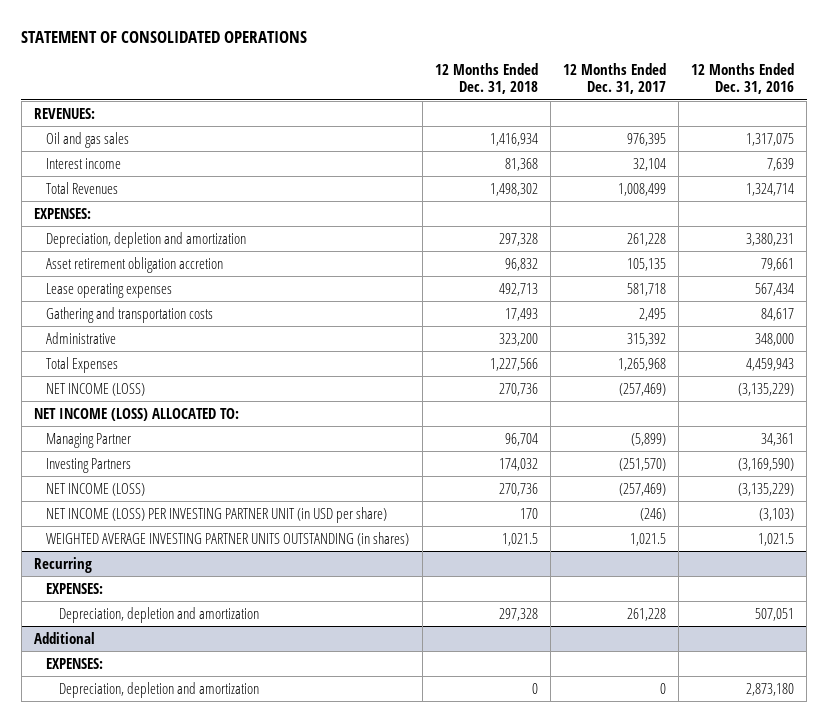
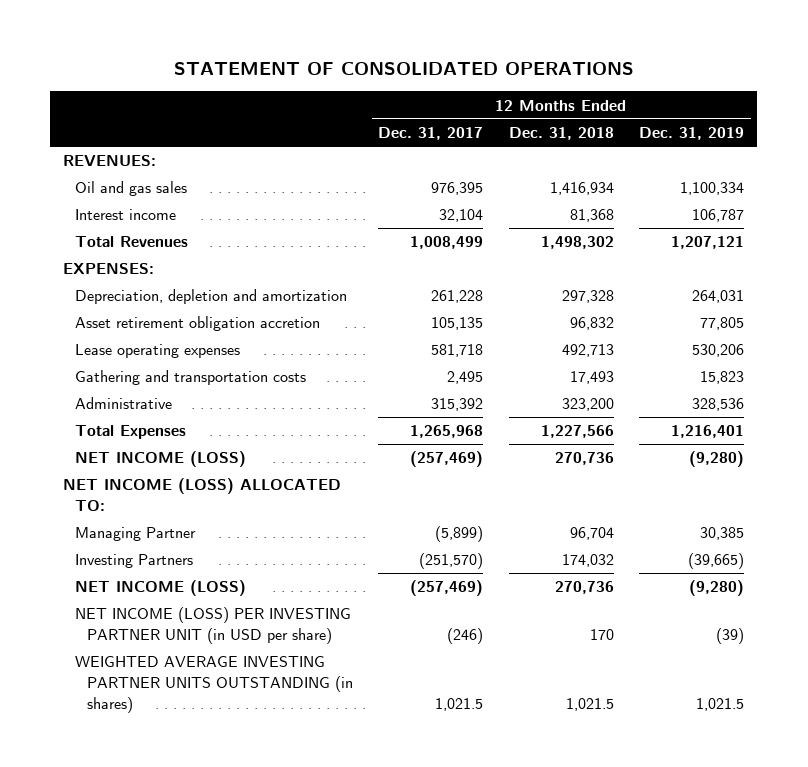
[691,63,795,95] 12 Months Ended Dec. 31, 2016 -> none
none -> [639,126,745,140] Dec. 31, 2019
[33,556,92,573] Recurring -> none
[46,582,104,594] EXPENSES: -> none
[59,606,260,623] Depreciation, depletion and amortization -> none
[33,631,95,644] Additional -> none
[46,657,104,669] EXPENSES: -> none
[59,681,260,698] Depreciation, depletion and amortization -> none

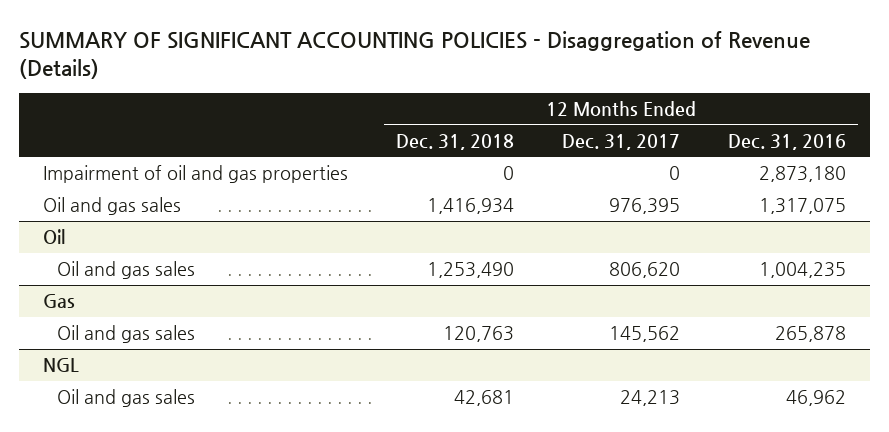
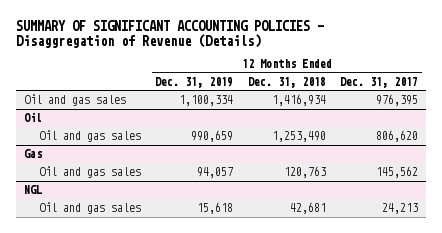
[727,133,846,150] Dec. 31, 2016 -> none
none -> [155,76,234,88] Dec. 31, 2019
[43,165,349,184] Impairment of oil and gas properties -> none

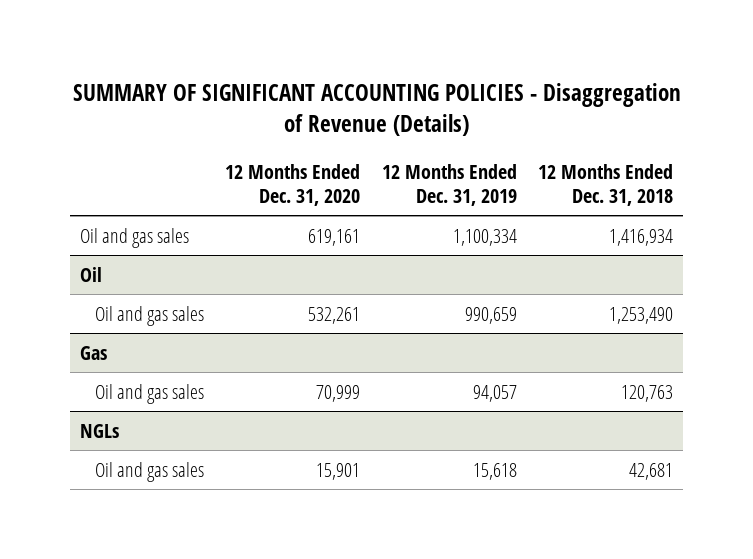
[340,76,419,88] Dec. 31, 2017 -> none
none -> [225,164,361,206] 12 Months Ended Dec. 31, 2020
[23,185,42,195] NGL -> [80,423,120,438] NGLs

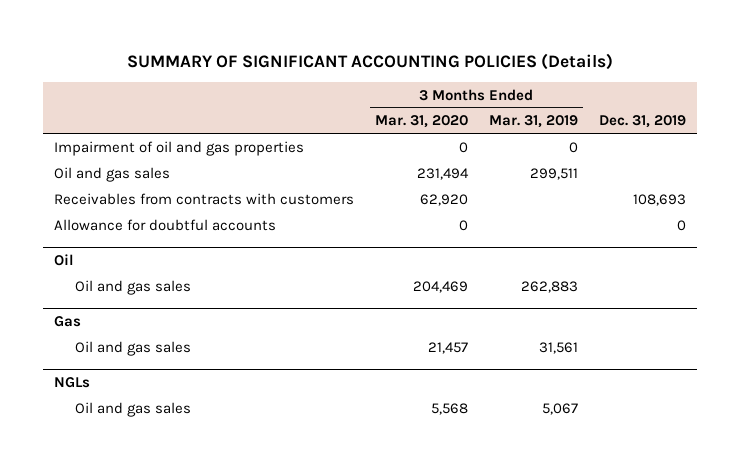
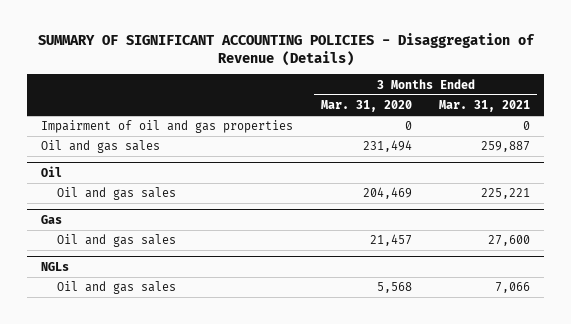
[126,52,613,70] SUMMARY OF SIGNIFICANT ACCOUNTING POLICIES (Details) -> [37,32,535,66] SUMMARY OF SIGNIFICANT ACCOUNTING POLICIES - Disaggregation of Revenue (Details)
[489,115,579,129] Mar. 31, 2019 -> none
[599,115,687,129] Dec. 31, 2019 -> none
none -> [439,99,531,112] Mar. 31, 2021
[53,192,354,205] Receivables from contracts with customers -> none
[53,218,276,231] Allowance for doubtful accounts -> none

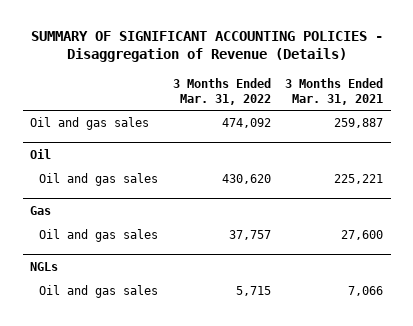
[320,99,412,112] Mar. 31, 2020 -> none
none -> [172,77,271,105] 3 Months Ended Mar. 31, 2022
[40,120,293,134] Impairment of oil and gas properties -> none

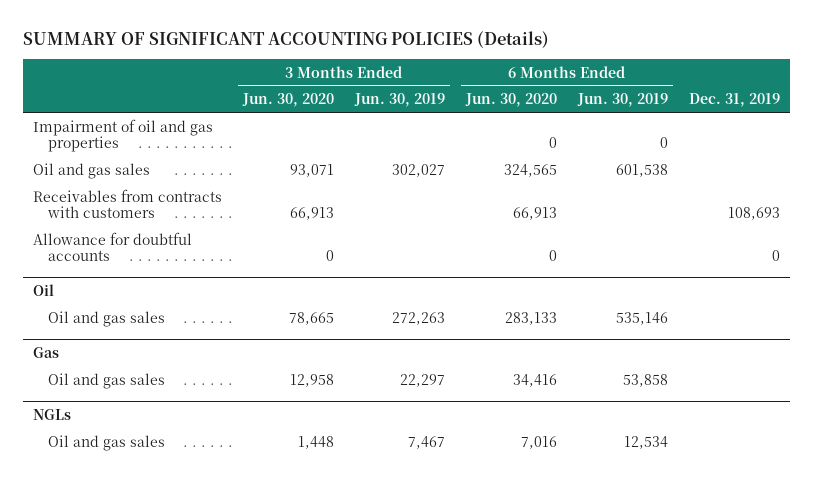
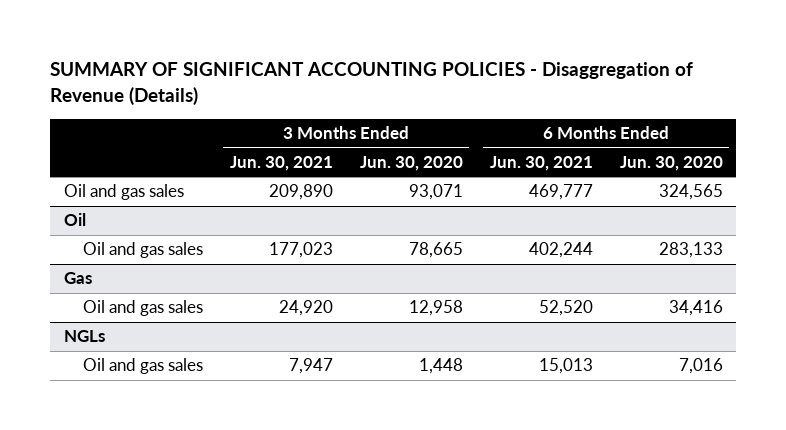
[22,30,549,48] SUMMARY OF SIGNIFICANT ACCOUNTING POLICIES (Details) -> [50,62,694,106] SUMMARY OF SIGNIFICANT ACCOUNTING POLICIES - Disaggregation of Revenue (Details)
[354,93,446,108] Jun. 30, 2019 -> none
[577,93,669,108] Jun. 30, 2019 -> none
[688,93,780,108] Dec. 31, 2019 -> none
none -> [229,155,333,171] Jun. 30, 2021
none -> [489,155,593,171] Jun. 30, 2021
[33,118,214,153] Impairment of oil and gas properties -> none
[33,188,223,219] Receivables from contracts with customers -> none
[33,231,193,262] Allowance for doubtful accounts -> none

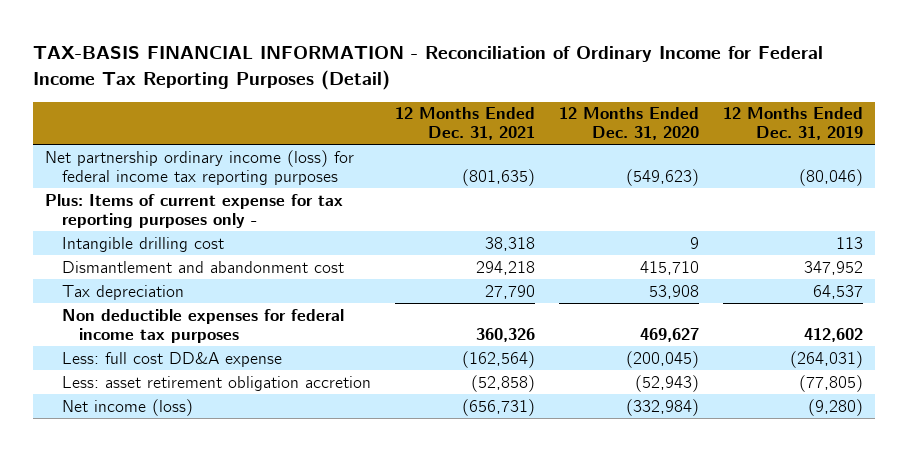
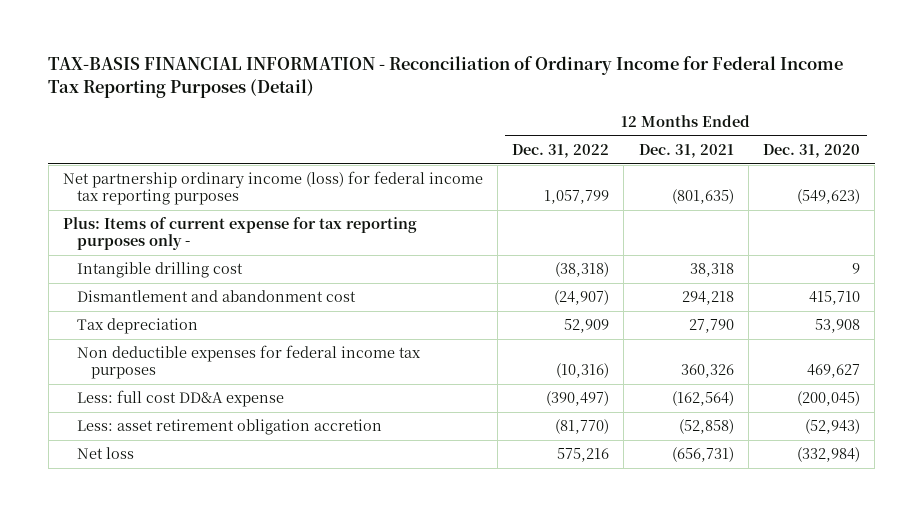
[723,107,864,141] 12 Months Ended Dec. 31, 2019 -> none
none -> [512,143,610,158] Dec. 31, 2022
[62,398,194,416] Net income (loss) -> [76,447,134,460] Net loss

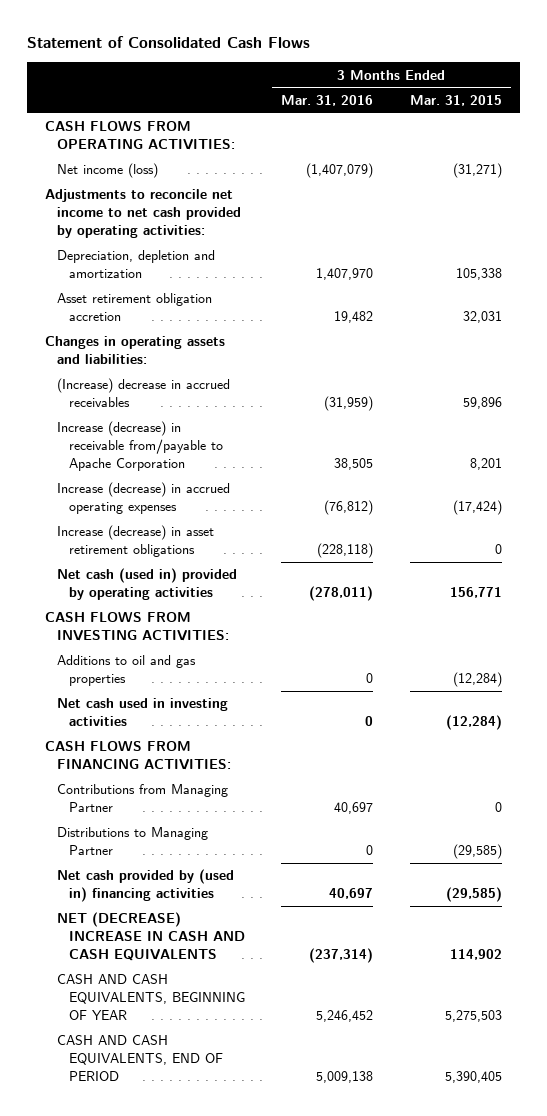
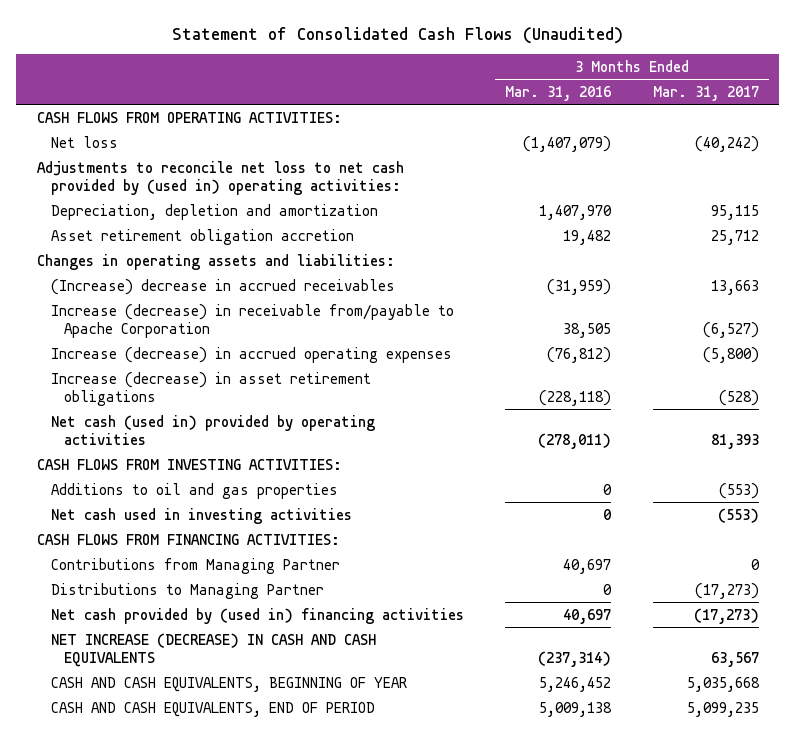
[26,36,310,49] Statement of Consolidated Cash Flows -> [171,26,623,44] Statement of Consolidated Cash Flows (Unaudited)
[409,95,502,107] Mar. 31, 2015 -> none
none -> [652,85,759,101] Mar. 31, 2017
[57,163,159,179] Net income (loss) -> [50,135,118,148] Net loss
[45,189,242,238] Adjustments to reconcile net income to net cash provided by operating activities: -> [37,160,405,195] Adjustments to reconcile net loss to net cash provided by (used in) operating activities:
[57,912,246,961] NET (DECREASE) INCREASE IN CASH AND CASH EQUIVALENTS -> [50,632,376,667] NET INCREASE (DECREASE) IN CASH AND CASH EQUIVALENTS

